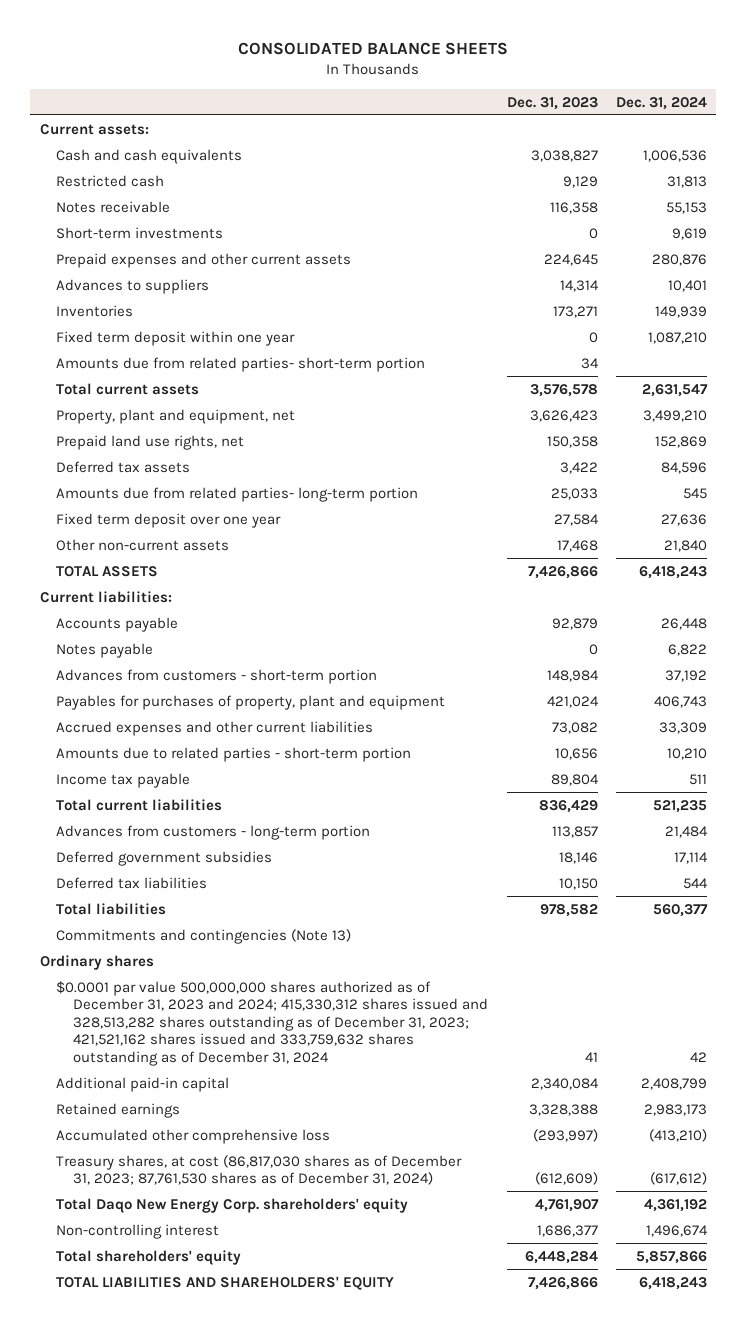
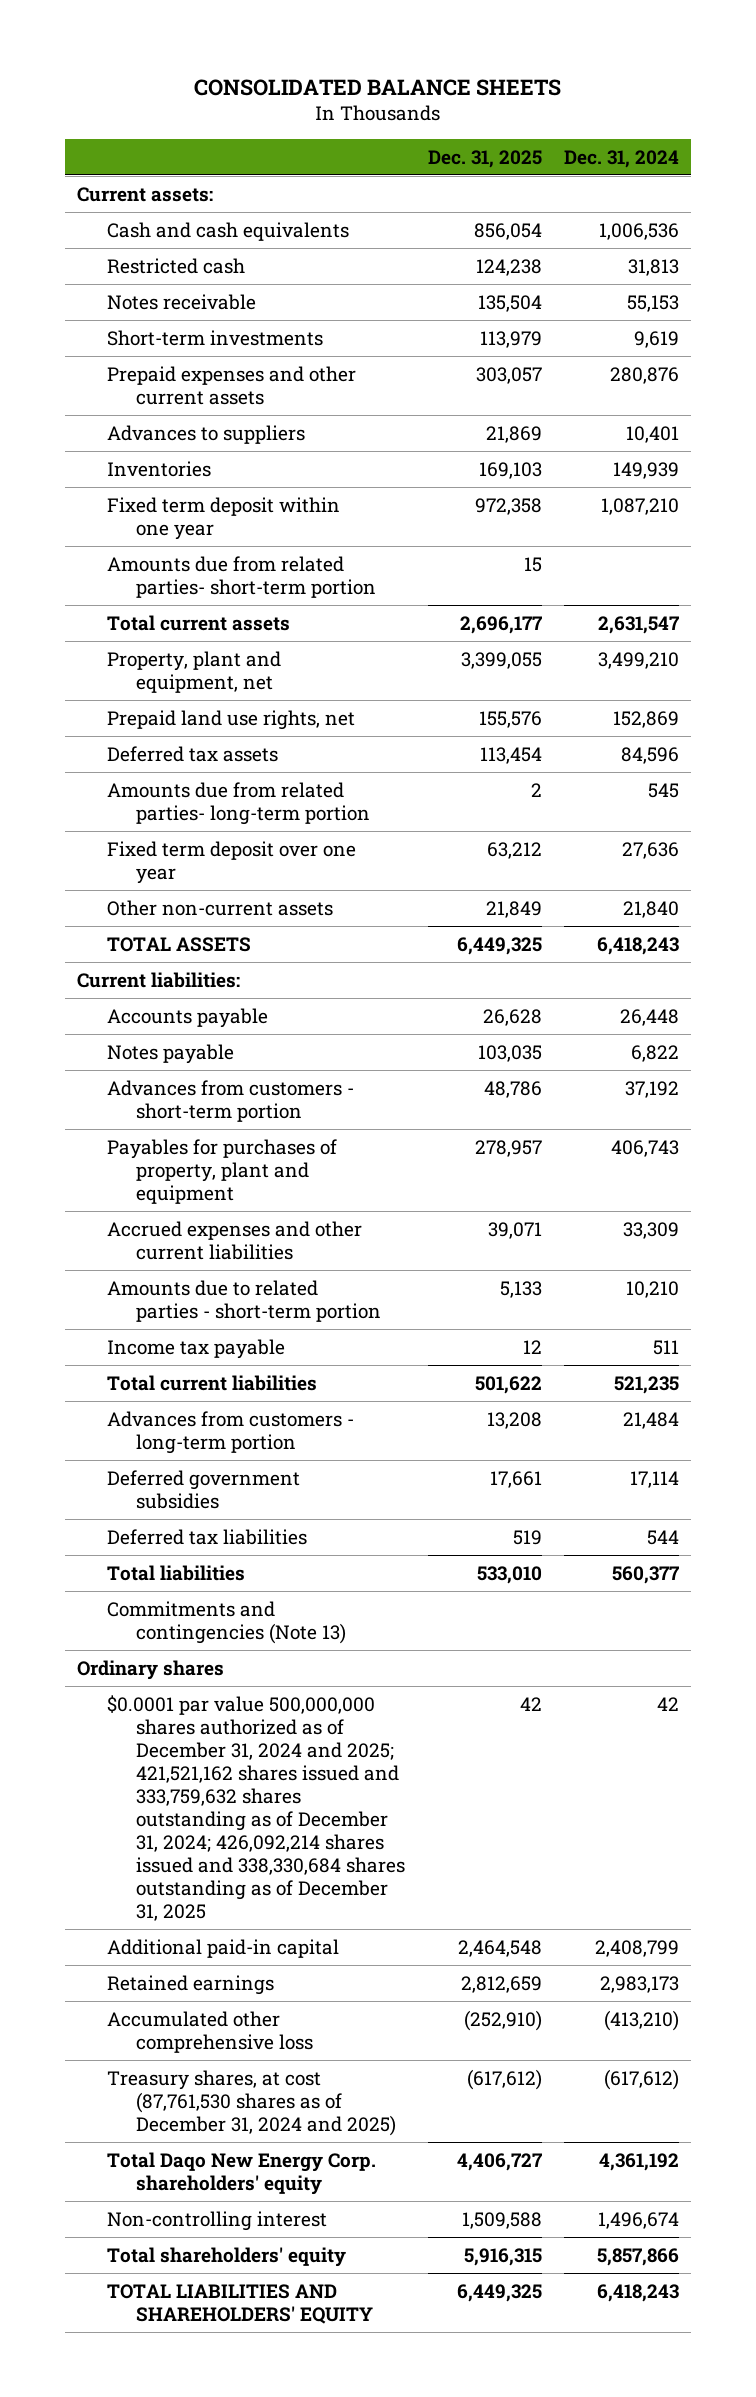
[506,96,598,110] Dec. 31, 2023 -> none
none -> [427,149,542,168] Dec. 31, 2025
[56,980,489,1066] $0.0001 par value 500,000,000 shares authorized as of December 31, 2023 and 2024; 415,330,312 shares issued and 328,513,282 shares outstanding as of December 31, 2023; 421,521,162 shares issued and 333,759,632 shares outstanding as of December 31, 2024 -> [106,1694,406,1921] $0.0001 par value 500,000,000 shares authorized as of December 31, 2024 and 2025; 421,521,162 shares issued and 333,759,632 shares outstanding as of December 31, 2024; 426,092,214 shares issued and 338,330,684 shares outstanding as of December 31, 2025
[56,1154,463,1186] Treasury shares, at cost (86,817,030 shares as of December 31, 2023; 87,761,530 shares as of December 31, 2024) -> [106,2069,397,2136] Treasury shares, at cost (87,761,530 shares as of December 31, 2024 and 2025)

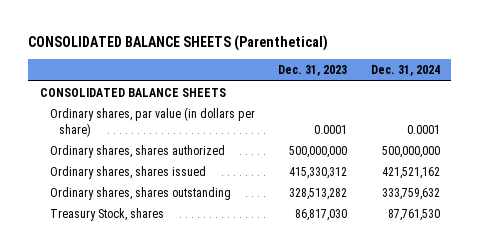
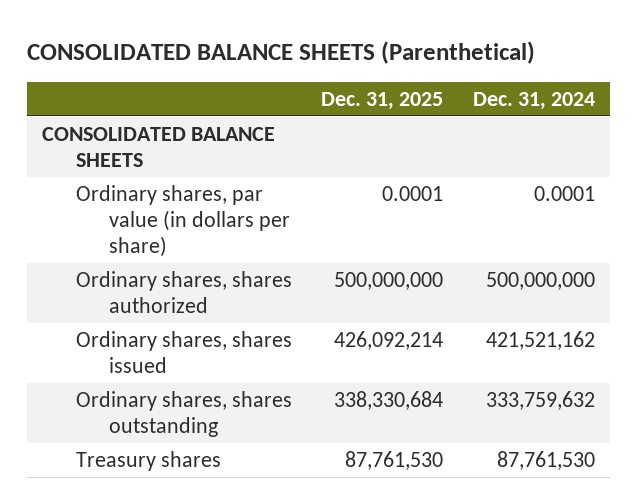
[278,65,348,77] Dec. 31, 2023 -> none
none -> [321,91,444,110] Dec. 31, 2025
[49,208,164,222] Treasury Stock, shares -> [75,450,221,471] Treasury shares

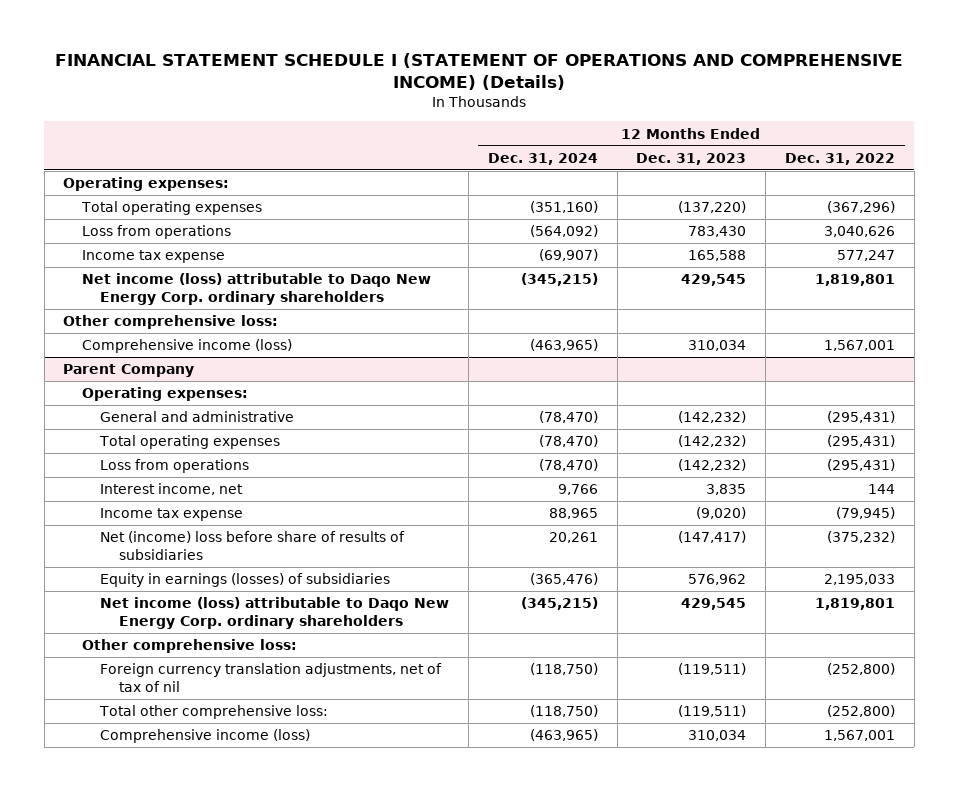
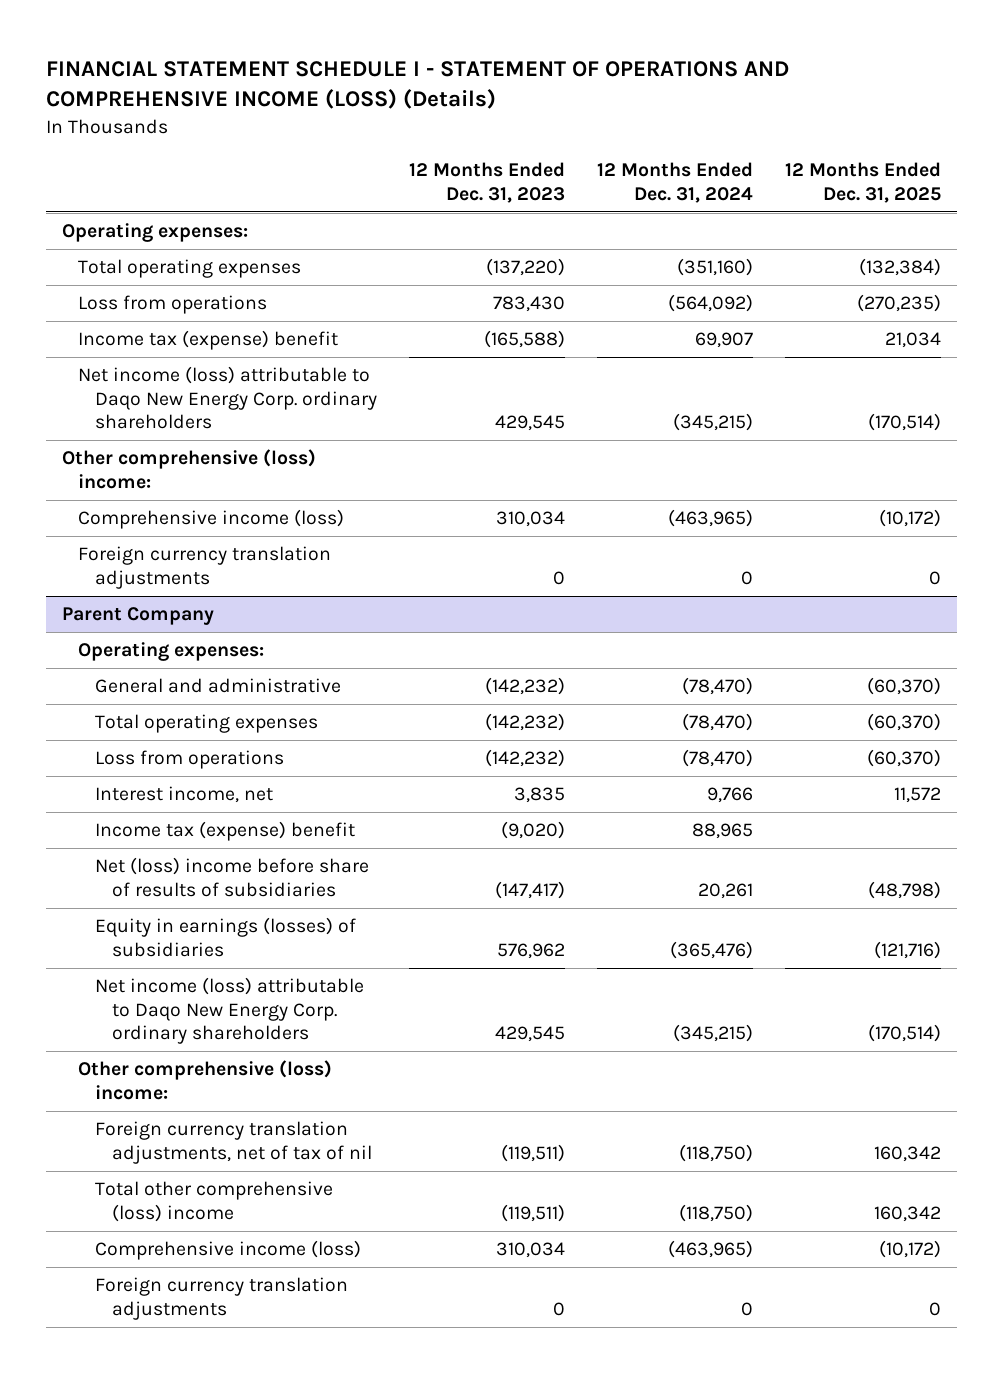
[55,53,904,91] FINANCIAL STATEMENT SCHEDULE I (STATEMENT OF OPERATIONS AND COMPREHENSIVE INCOME) (Details) -> [45,60,789,110] FINANCIAL STATEMENT SCHEDULE I - STATEMENT OF OPERATIONS AND COMPREHENSIVE INCOME (LOSS) (Details)
[785,152,896,165] Dec. 31, 2022 -> none
none -> [785,162,942,203] 12 Months Ended Dec. 31, 2025
[81,250,225,264] Income tax expense -> [78,330,339,351] Income tax (expense) benefit
[538,249,598,262] (69,907) -> [695,332,754,349] 69,907
[688,250,747,262] 165,588 -> [484,330,566,349] (165,588)
[63,315,279,330] Other comprehensive loss: -> [61,449,316,489] Other comprehensive (loss) income:
none -> [78,546,332,589] Foreign currency translation adjustments
[100,508,244,522] Income tax expense -> [95,821,356,842] Income tax (expense) benefit
[100,531,406,561] Net (income) loss before share of results of subsidiaries -> [95,857,370,897] Net (loss) income before share of results of subsidiaries
[81,639,297,654] Other comprehensive loss: -> [78,1060,333,1100] Other comprehensive (loss) income:
[99,705,329,720] Total other comprehensive loss: -> [95,1181,334,1222] Total other comprehensive (loss) income
none -> [95,1277,349,1320] Foreign currency translation adjustments

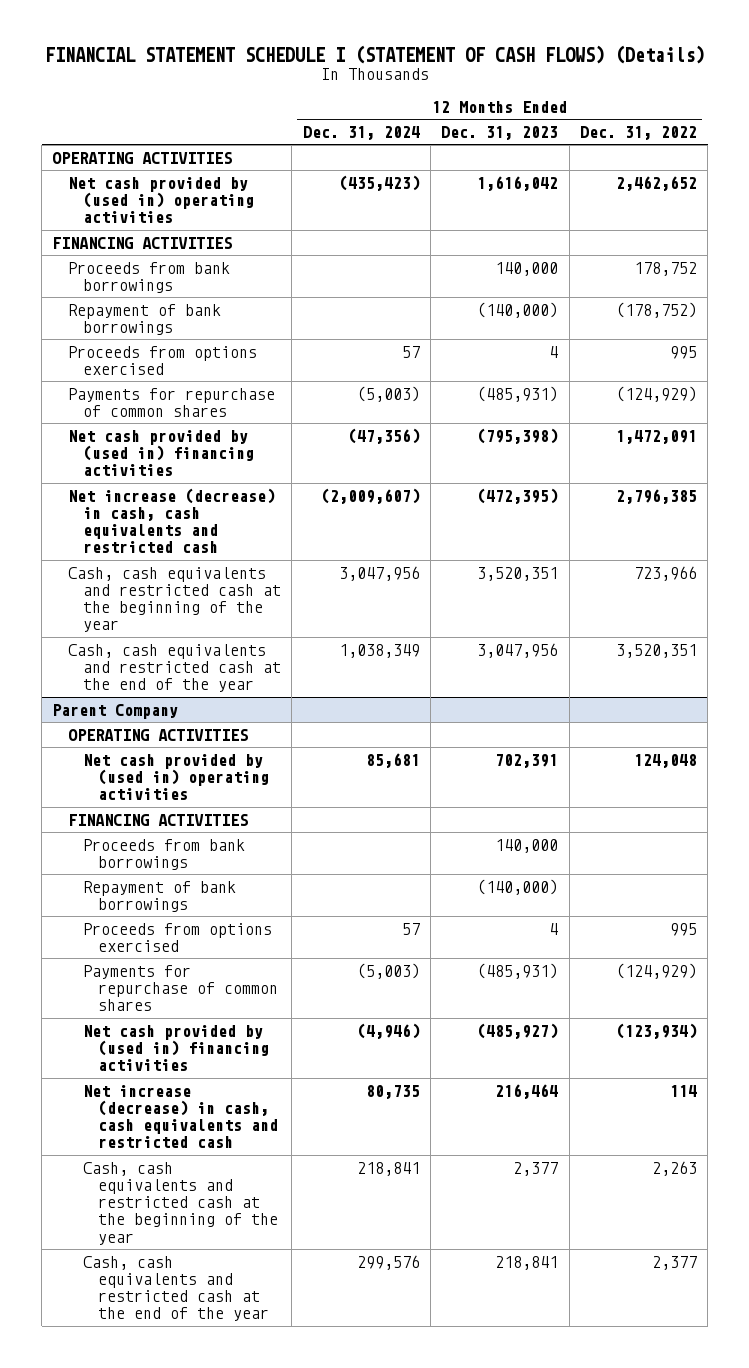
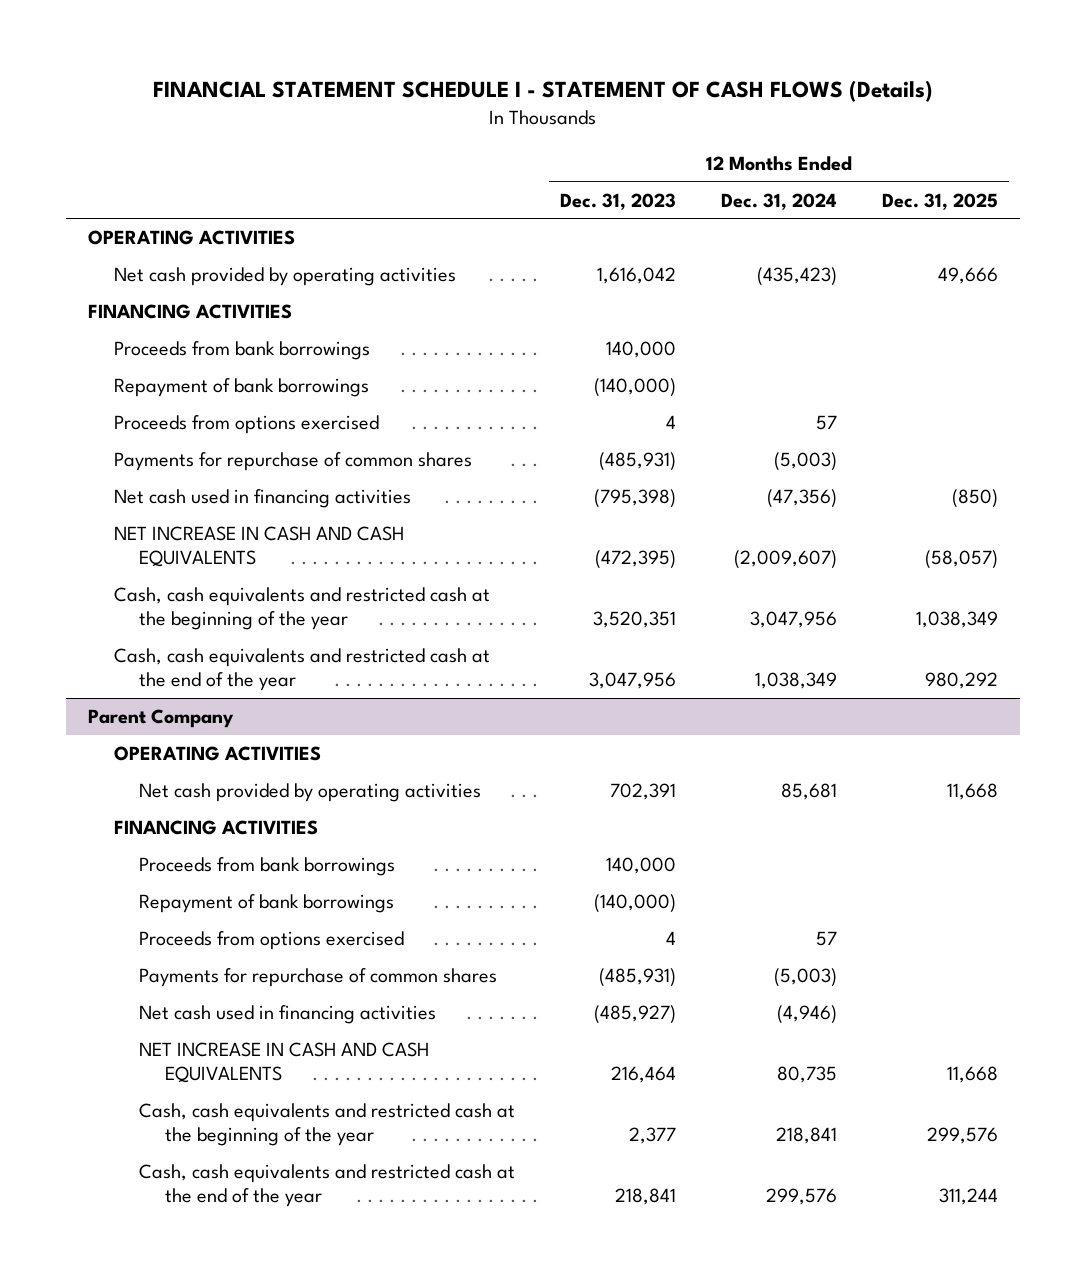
[44,45,705,65] FINANCIAL STATEMENT SCHEDULE I (STATEMENT OF CASH FLOWS) (Details) -> [152,80,933,103] FINANCIAL STATEMENT SCHEDULE I - STATEMENT OF CASH FLOWS (Details)
[580,125,698,140] Dec. 31, 2022 -> none
none -> [881,192,998,210] Dec. 31, 2025
[67,176,254,224] Net cash provided by (used in) operating activities -> [113,267,456,287] Net cash provided by operating activities
[67,429,254,477] Net cash provided by (used in) financing activities -> [113,489,411,509] Net cash used in financing activities
[67,487,275,554] Net increase (decrease) in cash, cash equivalents and restricted cash -> [113,526,404,568] NET INCREASE IN CASH AND CASH EQUIVALENTS
[82,753,269,801] Net cash provided by (used in) operating activities -> [139,783,482,803] Net cash provided by operating activities
[82,1024,269,1072] Net cash provided by (used in) financing activities -> [139,1005,437,1025] Net cash used in financing activities
[82,1084,278,1149] Net increase (decrease) in cash, cash equivalents and restricted cash -> [139,1042,430,1084] NET INCREASE IN CASH AND CASH EQUIVALENTS

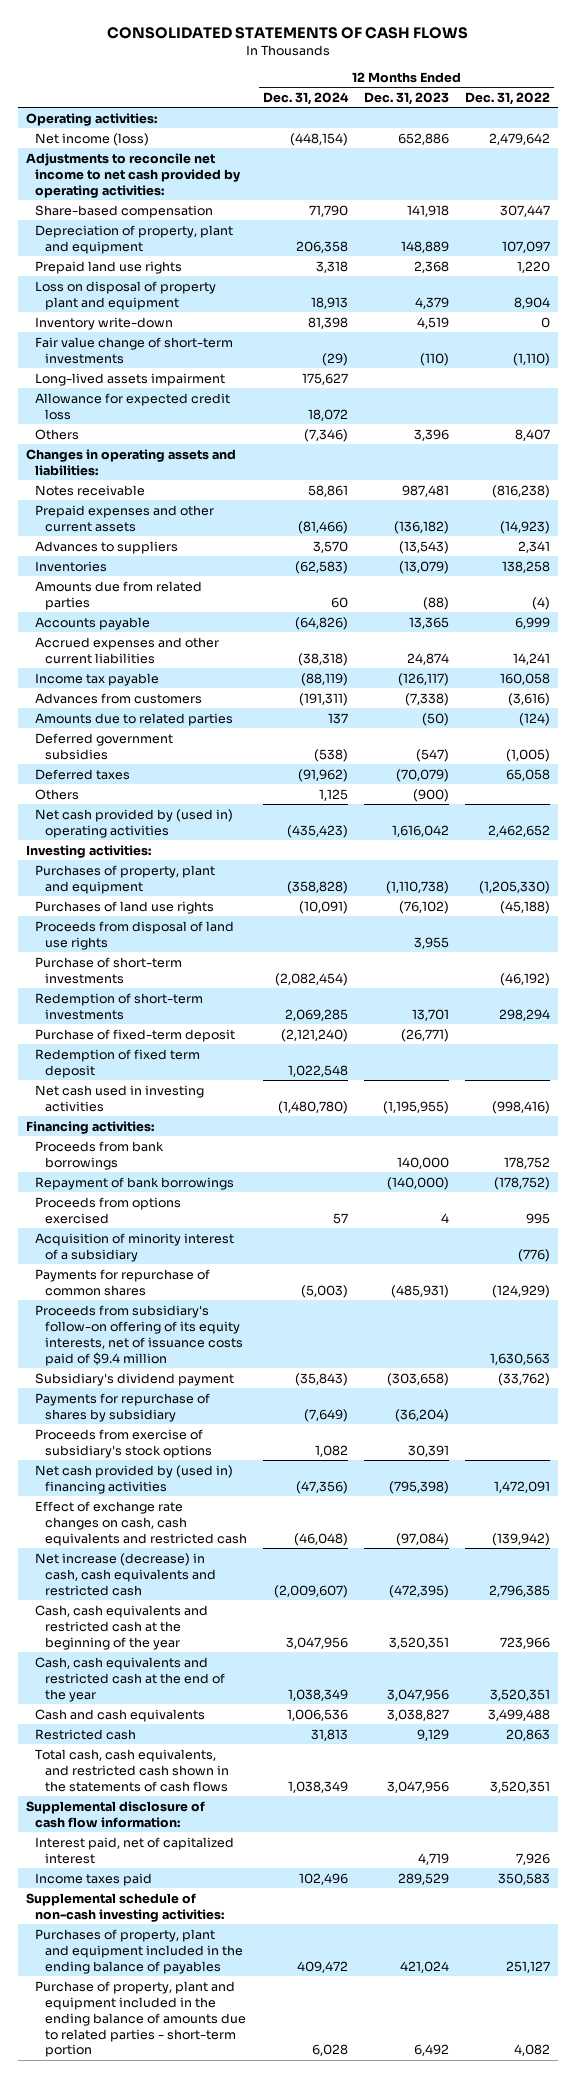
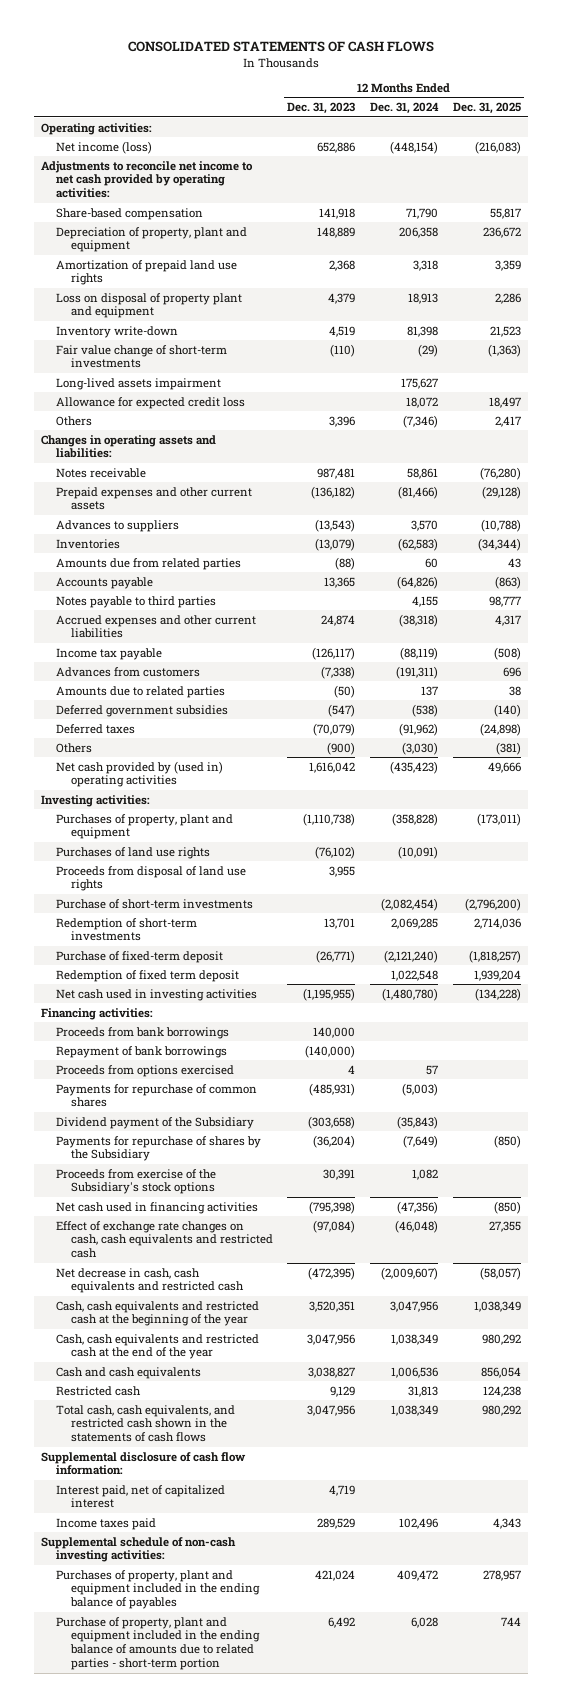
[465,91,551,105] Dec. 31, 2022 -> none
none -> [452,102,521,115] Dec. 31, 2025
[35,260,183,274] Prepaid land use rights -> [55,259,237,286] Amortization of prepaid land use rights
none -> [55,595,216,608] Notes payable to third parties
[318,788,348,801] 1,125 -> [401,741,438,755] (3,030)
[35,1232,235,1262] Acquisition of minority interest of a subsidiary -> none
[35,1304,243,1366] Proceeds from subsidiary's follow-on offering of its equity interests, net of issuance costs paid of $9.4 million -> none
[35,1372,235,1386] Subsidiary's dividend payment -> [55,1116,254,1129] Dividend payment of the Subsidiary
[35,1392,211,1422] Payments for repurchase of shares by subsidiary -> [55,1135,261,1162] Payments for repurchase of shares by the Subsidiary
[35,1428,212,1458] Proceeds from exercise of subsidiary's stock options -> [55,1168,216,1195] Proceeds from exercise of the Subsidiary's stock options
[35,1464,234,1494] Net cash provided by (used in) financing activities -> [55,1201,258,1214] Net cash used in financing activities
[35,1552,216,1596] Net increase (decrease) in cash, cash equivalents and restricted cash -> [55,1267,244,1294] Net decrease in cash, cash equivalents and restricted cash

